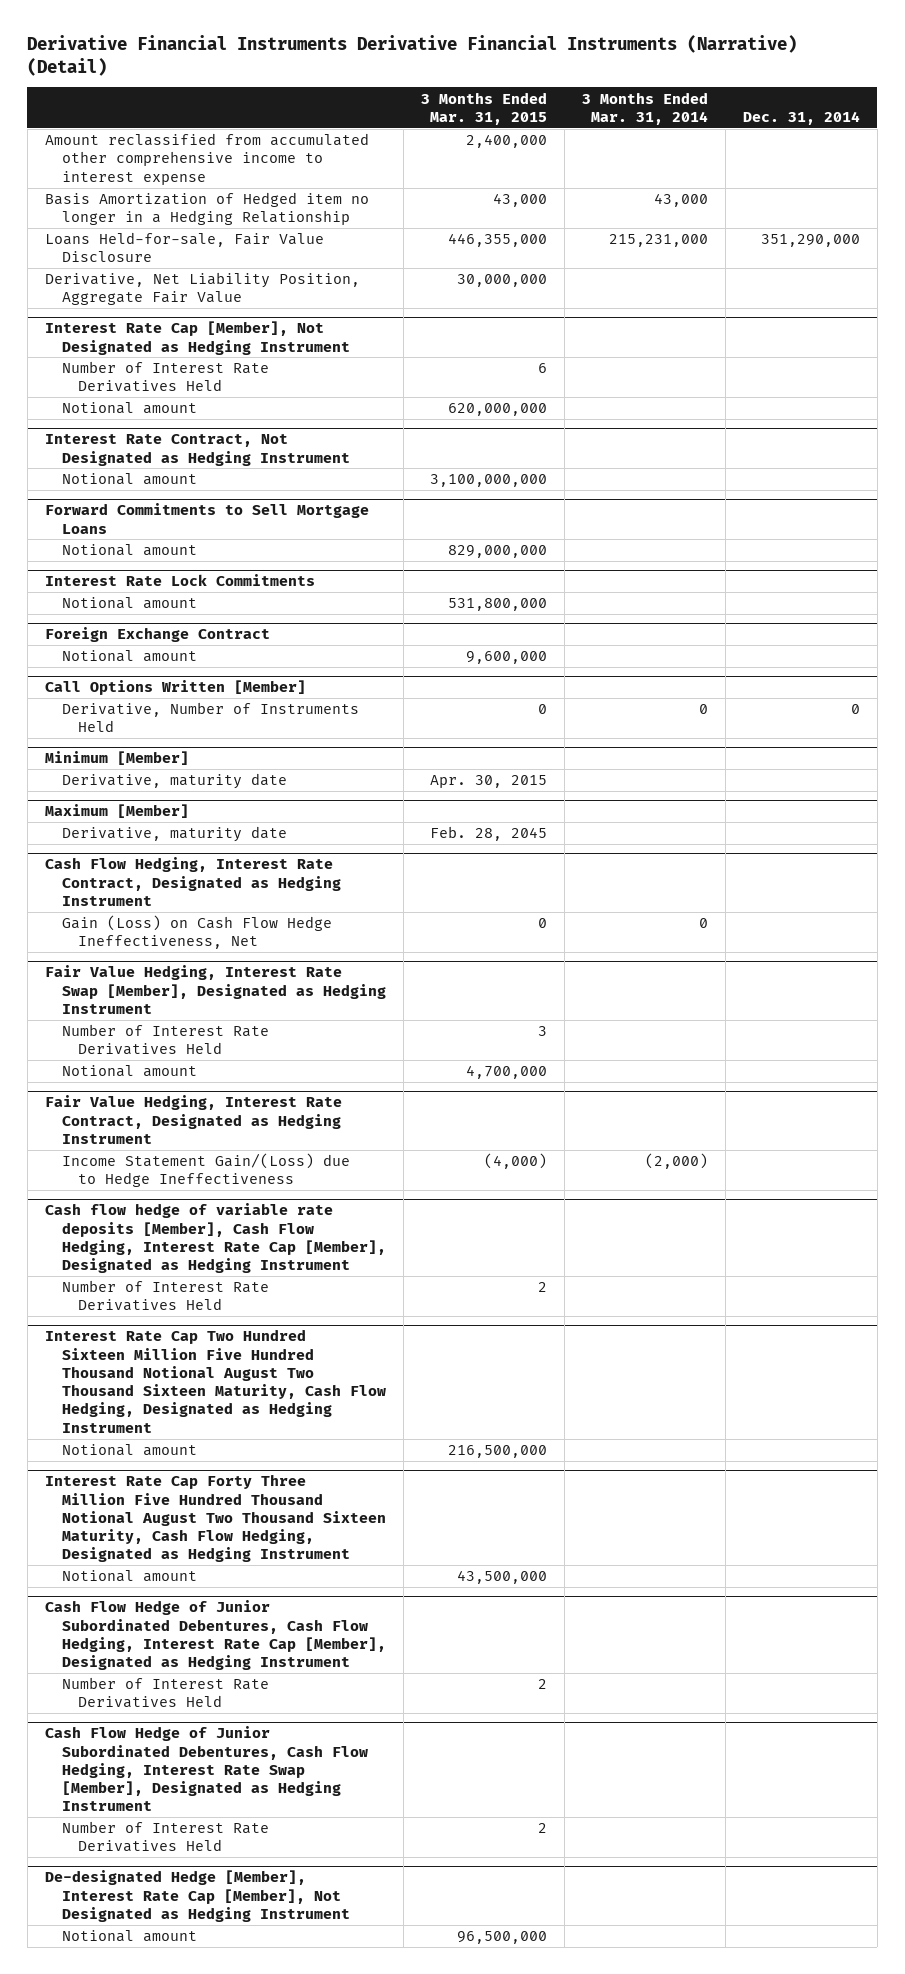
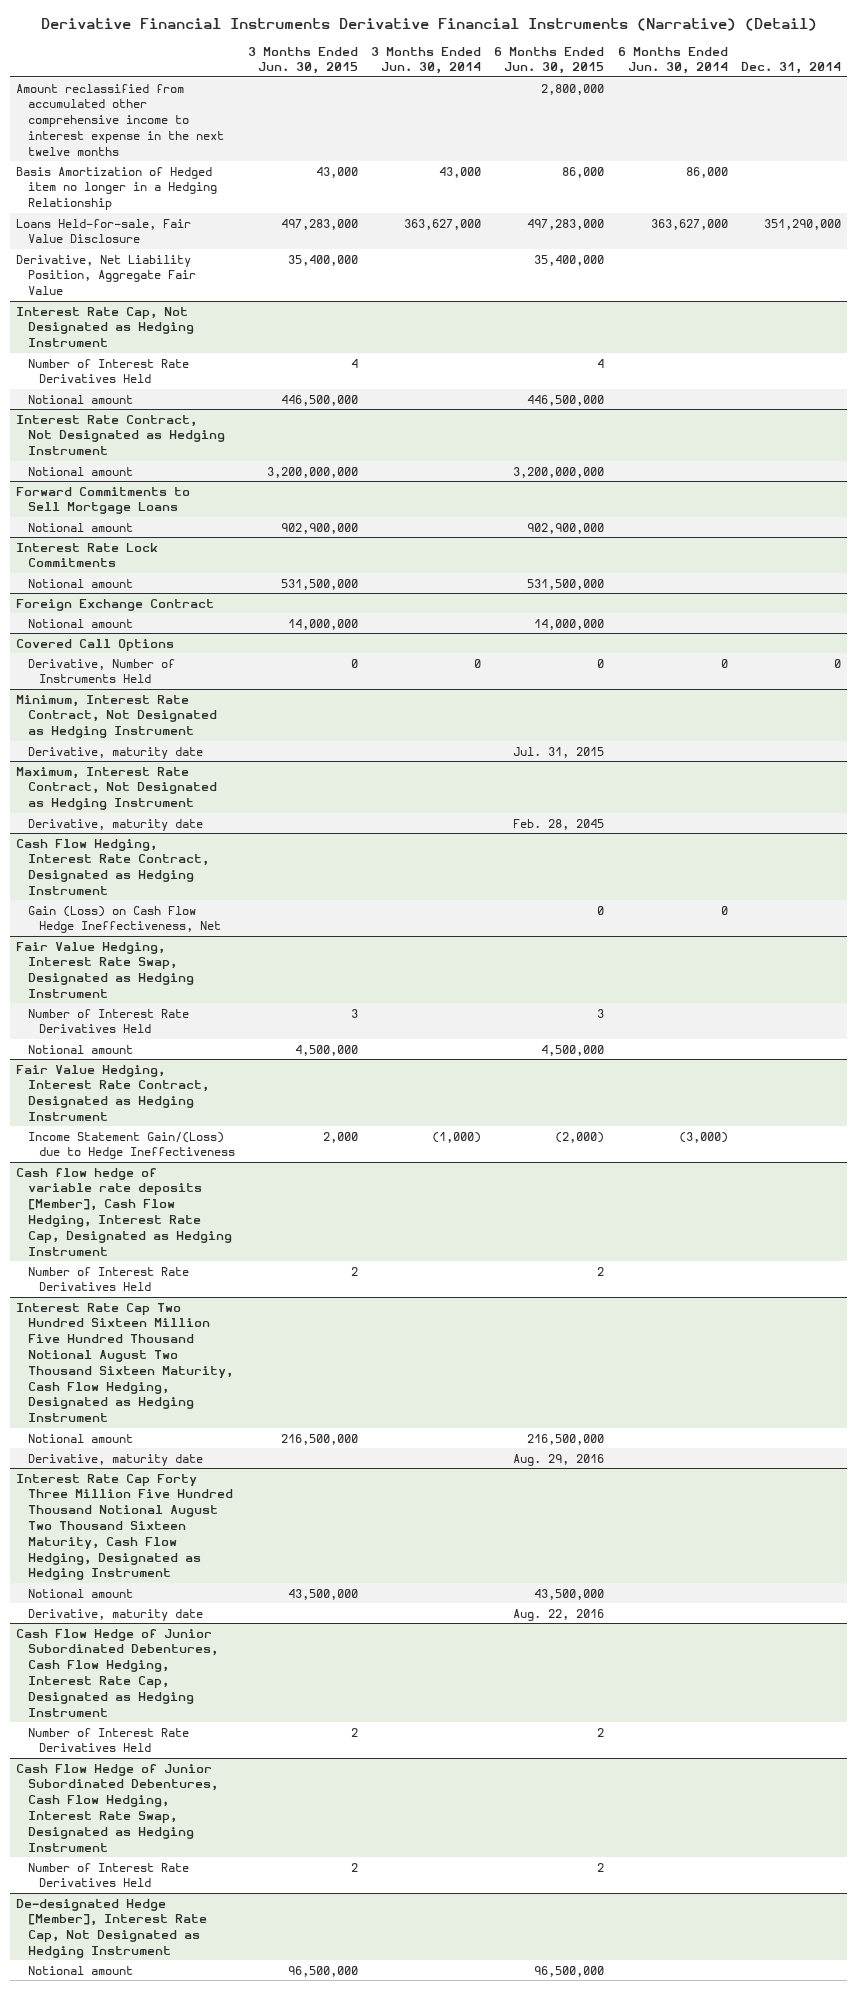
[420,91,547,125] 3 Months Ended Mar. 31, 2015 -> none
[581,91,708,125] 3 Months Ended Mar. 31, 2014 -> none
none -> [248,46,359,75] 3 Months Ended Jun. 30, 2015
none -> [371,46,482,75] 3 Months Ended Jun. 30, 2014
none -> [494,46,605,75] 6 Months Ended Jun. 30, 2015
none -> [617,46,728,75] 6 Months Ended Jun. 30, 2014
[44,133,369,185] Amount reclassified from accumulated other comprehensive income to interest expense -> [16,83,224,156] Amount reclassified from accumulated other comprehensive income to interest expense in the next twelve months
[44,321,350,355] Interest Rate Cap [Member], Not Designated as Hedging Instrument -> [16,306,194,348] Interest Rate Cap, Not Designated as Hedging Instrument
[44,680,306,696] Call Options Written [Member] -> [16,638,175,651] Covered Call Options
[44,751,189,766] Minimum [Member] -> [16,694,217,739] Minimum, Interest Rate Contract, Not Designated as Hedging Instrument
[44,804,189,819] Maximum [Member] -> [16,766,217,811] Maximum, Interest Rate Contract, Not Designated as Hedging Instrument
[44,965,386,1014] Fair Value Hedging, Interest Rate Swap [Member], Designated as Hedging Instrument -> [16,941,194,999] Fair Value Hedging, Interest Rate Swap, Designated as Hedging Instrument
[44,1203,386,1274] Cash flow hedge of variable rate deposits [Member], Cash Flow Hedging, Interest Rate Cap [Member], Designated as Hedging Instrument -> [16,1167,232,1256] Cash flow hedge of variable rate deposits [Member], Cash Flow Hedging, Interest Rate Cap, Designated as Hedging Instrument
none -> [27,1453,203,1466] Derivative, maturity date
none -> [27,1608,203,1621] Derivative, maturity date
[44,1600,386,1671] Cash Flow Hedge of Junior Subordinated Debentures, Cash Flow Hedging, Interest Rate Cap [Member], Designated as Hedging Instrument -> [16,1628,218,1717] Cash Flow Hedge of Junior Subordinated Debentures, Cash Flow Hedging, Interest Rate Cap, Designated as Hedging Instrument
[44,1726,368,1812] Cash Flow Hedge of Junior Subordinated Debentures, Cash Flow Hedging, Interest Rate Swap [Member], Designated as Hedging Instrument -> [16,1763,218,1852] Cash Flow Hedge of Junior Subordinated Debentures, Cash Flow Hedging, Interest Rate Swap, Designated as Hedging Instrument
[44,1870,350,1922] De-designated Hedge [Member], Interest Rate Cap [Member], Not Designated as Hedging Instrument -> [16,1898,207,1959] De-designated Hedge [Member], Interest Rate Cap, Not Designated as Hedging Instrument

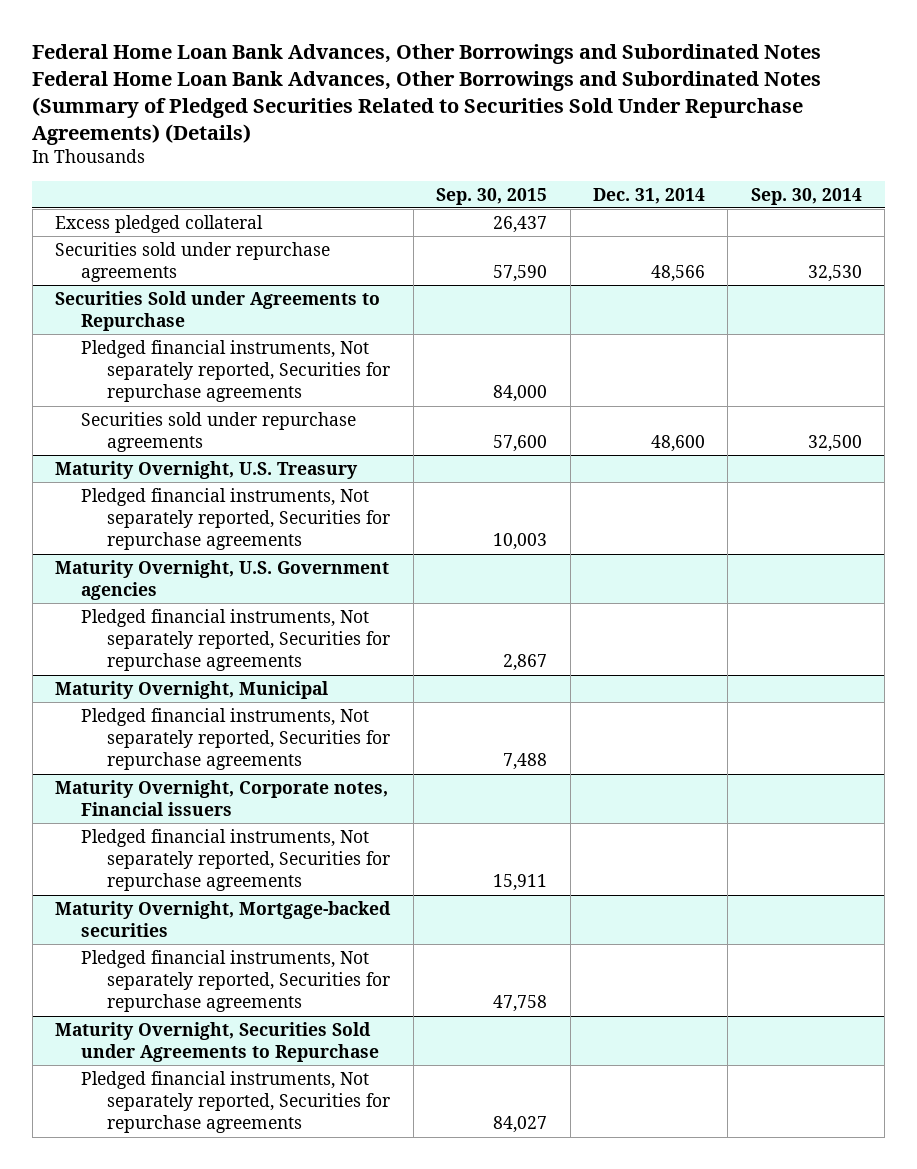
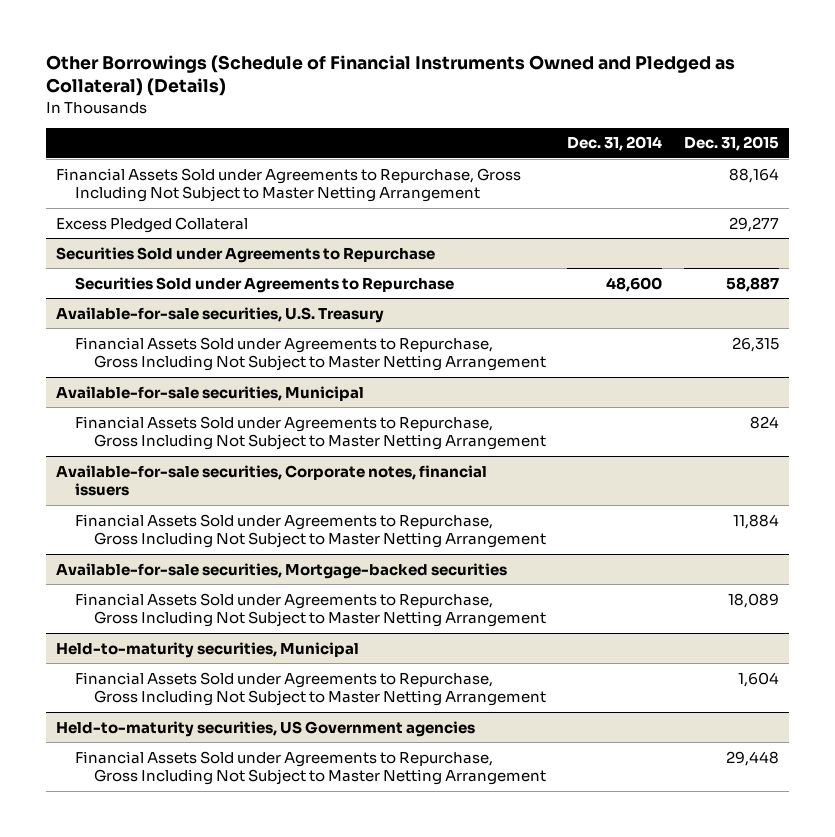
[32,44,822,145] Federal Home Loan Bank Advances, Other Borrowings and Subordinated Notes Federal Home Loan Bank Advances, Other Borrowings and Subordinated Notes (Summary of Pledged Securities Related to Securities Sold Under Repurchase Agreements) (Details) -> [45,54,735,97] Other Borrowings (Schedule of Financial Instruments Owned and Pledged as Collateral) (Details)
[436,187,548,205] Sep. 30, 2015 -> none
[750,187,862,205] Sep. 30, 2014 -> none
none -> [683,136,779,152] Dec. 31, 2015
[55,241,331,283] Securities sold under repurchase agreements -> none
none -> [56,167,522,203] Financial Assets Sold under Agreements to Repurchase, Gross Including Not Subject to Master Netting Arrangement
[55,214,264,233] Excess pledged collateral -> [56,216,249,233] Excess Pledged Collateral
[81,339,391,403] Pledged financial instruments, Not separately reported, Securities for repurchase agreements -> none
[55,460,359,479] Maturity Overnight, U.S. Treasury -> none
[81,487,391,551] Pledged financial instruments, Not separately reported, Securities for repurchase agreements -> none
[55,559,390,601] Maturity Overnight, U.S. Government agencies -> none
[81,608,391,672] Pledged financial instruments, Not separately reported, Securities for repurchase agreements -> none
[55,680,329,699] Maturity Overnight, Municipal -> none
[81,707,391,771] Pledged financial instruments, Not separately reported, Securities for repurchase agreements -> none
[55,779,389,817] Maturity Overnight, Corporate notes, Financial issuers -> none
[81,828,391,892] Pledged financial instruments, Not separately reported, Securities for repurchase agreements -> none
[55,900,392,938] Maturity Overnight, Mortgage-backed securities -> none
[81,949,391,1013] Pledged financial instruments, Not separately reported, Securities for repurchase agreements -> none
[55,1021,380,1063] Maturity Overnight, Securities Sold under Agreements to Repurchase -> none
[81,1070,391,1134] Pledged financial instruments, Not separately reported, Securities for repurchase agreements -> none
[81,411,357,453] Securities sold under repurchase agreements -> [75,276,455,293] Securities Sold under Agreements to Repurchase
none -> [56,306,385,323] Available-for-sale securities, U.S. Treasury
none -> [75,336,546,372] Financial Assets Sold under Agreements to Repurchase, Gross Including Not Subject to Master Netting Arrangement
none -> [56,385,365,401] Available-for-sale securities, Municipal
none -> [75,415,546,451] Financial Assets Sold under Agreements to Repurchase, Gross Including Not Subject to Master Netting Arrangement
none -> [56,464,488,497] Available-for-sale securities, Corporate notes, financial issuers
none -> [75,513,546,549] Financial Assets Sold under Agreements to Repurchase, Gross Including Not Subject to Master Netting Arrangement
none -> [56,562,508,579] Available-for-sale securities, Mortgage-backed securities
none -> [75,592,546,628] Financial Assets Sold under Agreements to Repurchase, Gross Including Not Subject to Master Netting Arrangement
none -> [56,641,360,658] Held-to-maturity securities, Municipal
none -> [75,671,546,707] Financial Assets Sold under Agreements to Repurchase, Gross Including Not Subject to Master Netting Arrangement
none -> [56,720,476,737] Held-to-maturity securities, US Government agencies
none -> [75,750,546,786] Financial Assets Sold under Agreements to Repurchase, Gross Including Not Subject to Master Netting Arrangement

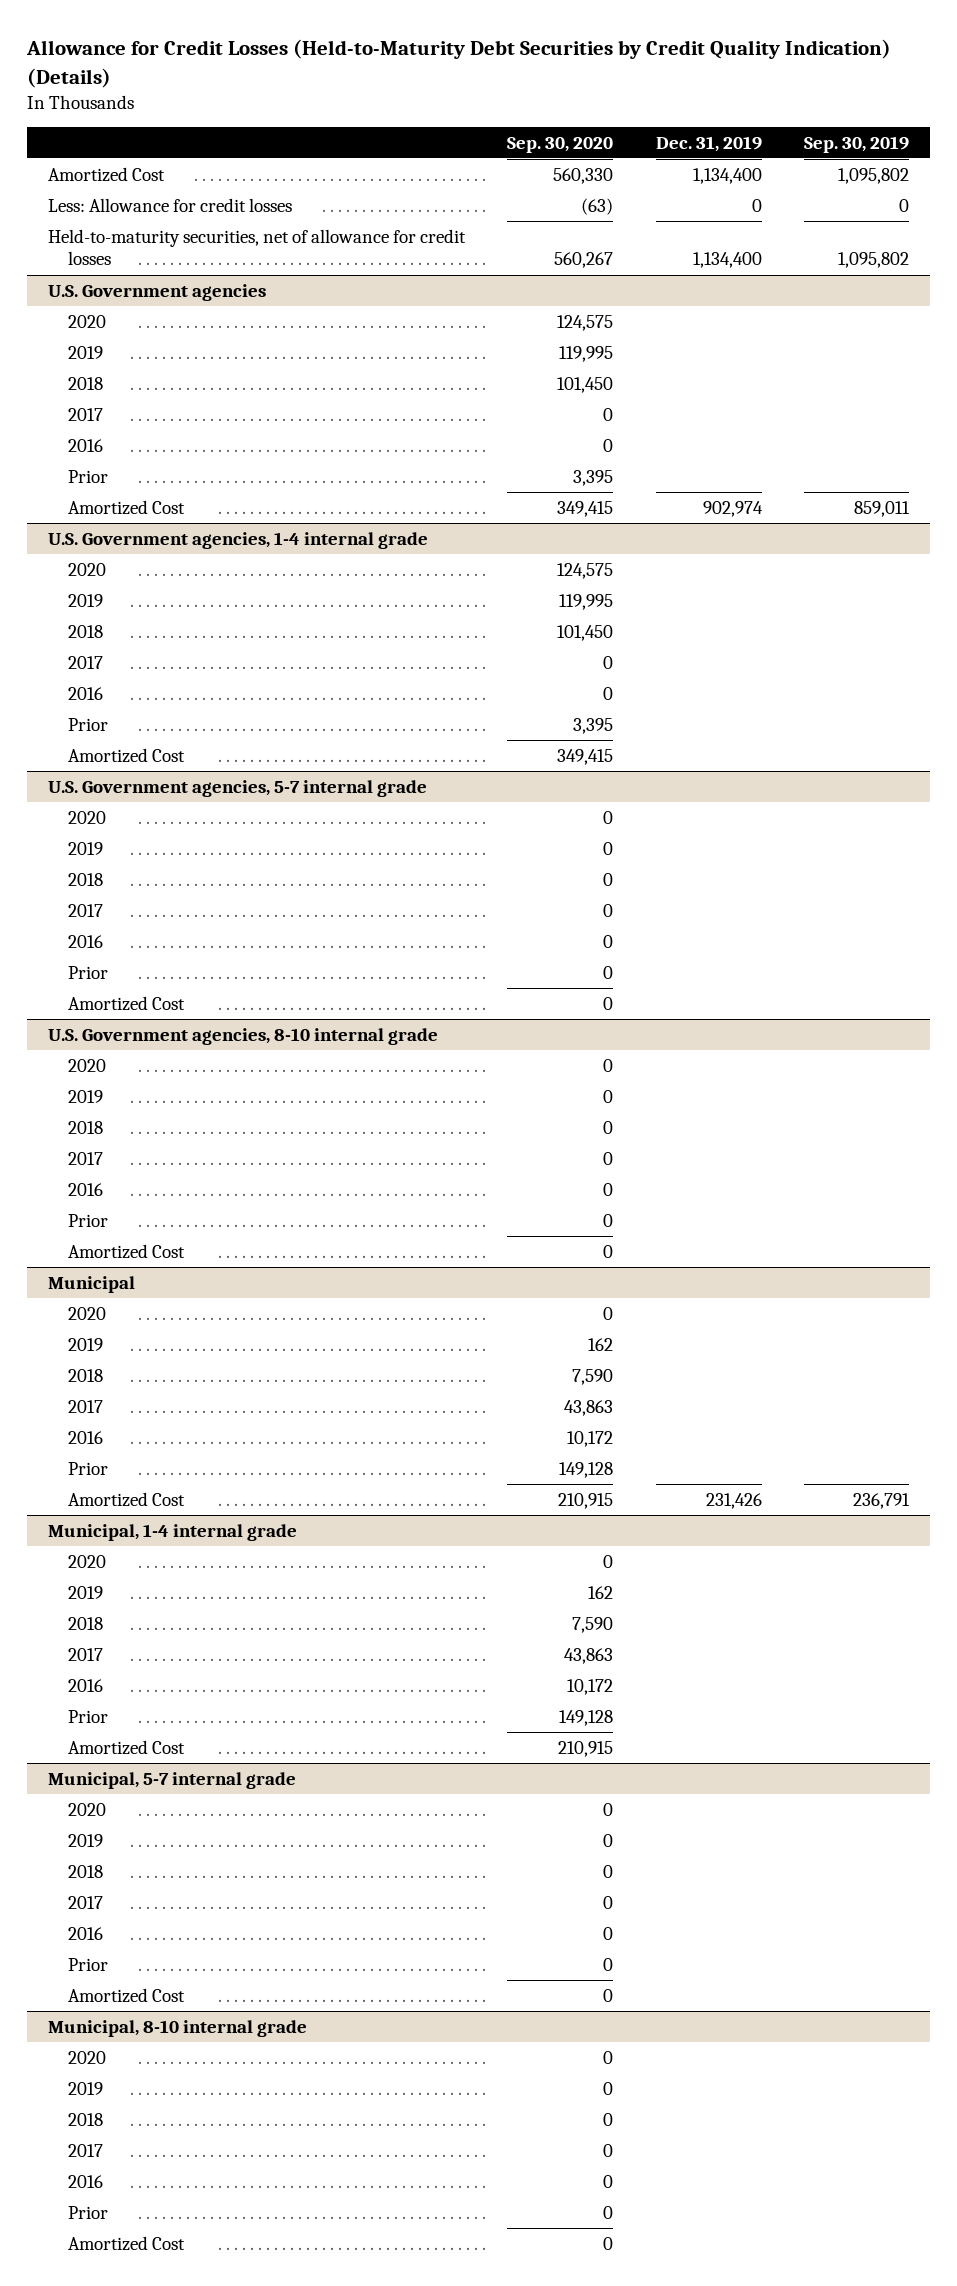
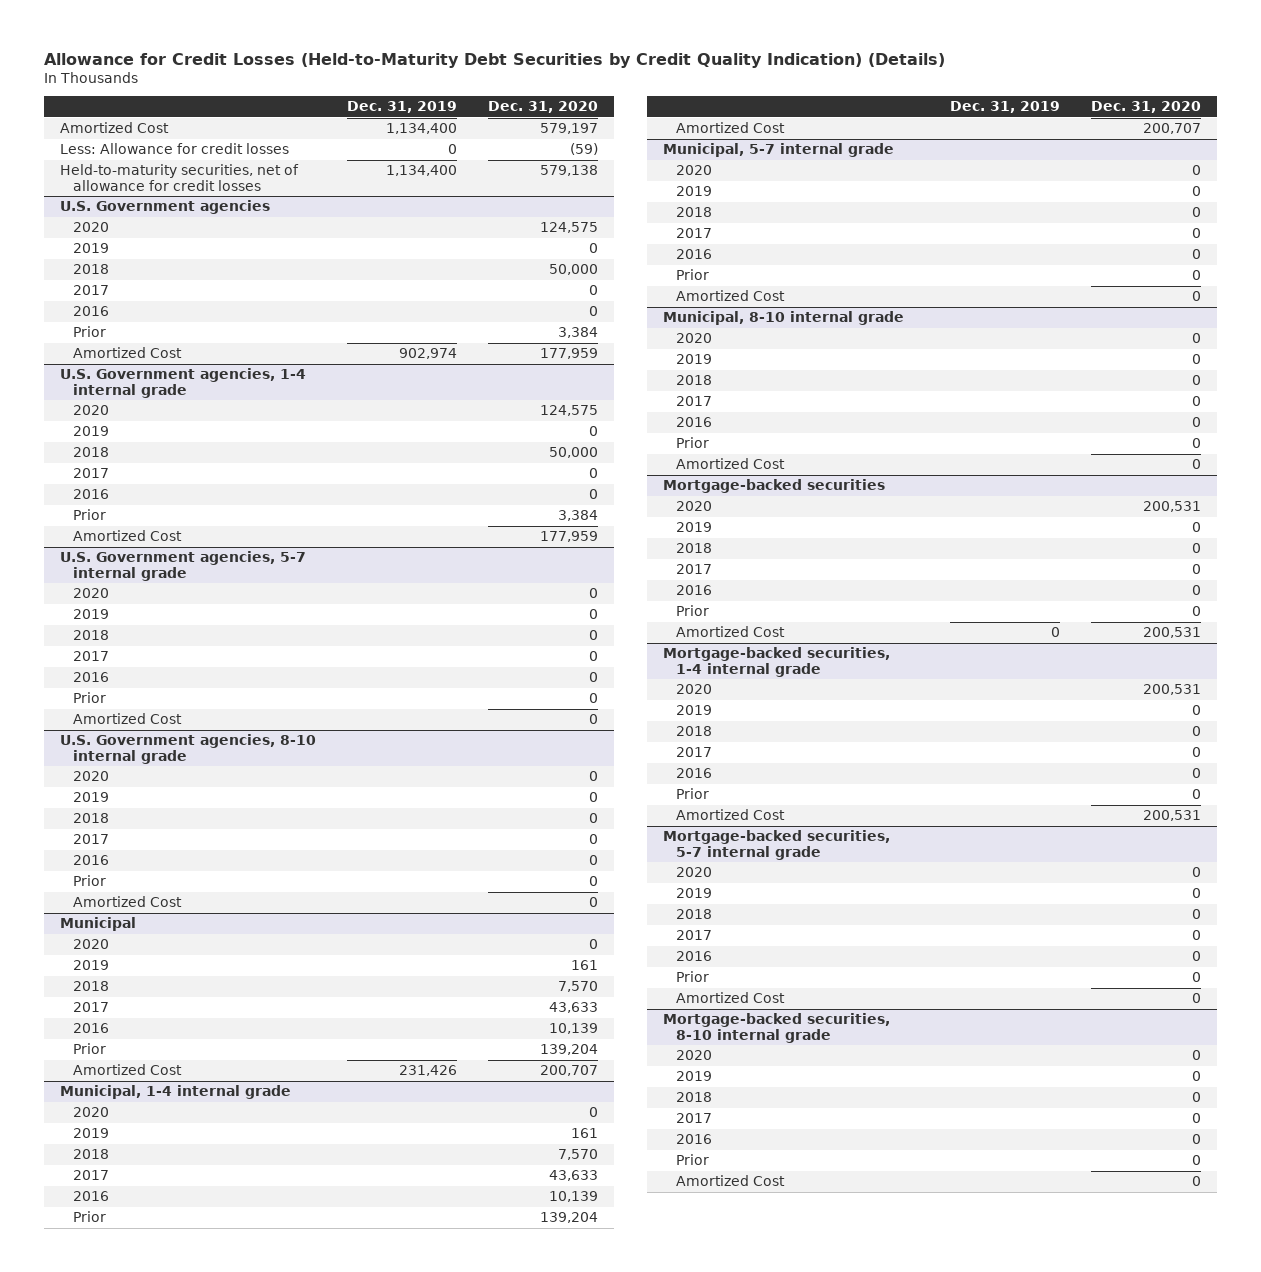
[507,136,614,153] Sep. 30, 2020 -> none
[803,135,909,153] Sep. 30, 2019 -> none
none -> [488,101,599,114] Dec. 31, 2020
none -> [662,479,885,494] Mortgage-backed securities
none -> [676,501,713,512] 2020
none -> [676,522,713,533] 2019
none -> [676,543,713,554] 2018
none -> [676,564,713,575] 2017
none -> [676,585,713,596] 2016
none -> [676,605,710,617] Prior
none -> [676,626,786,638] Amortized Cost
none -> [662,647,890,677] Mortgage-backed securities, 1-4 internal grade
none -> [676,684,713,695] 2020
none -> [676,705,713,716] 2019
none -> [676,726,713,737] 2018
none -> [676,747,713,758] 2017
none -> [676,768,713,779] 2016
none -> [676,788,710,800] Prior
none -> [676,809,786,821] Amortized Cost
none -> [662,830,890,860] Mortgage-backed securities, 5-7 internal grade
none -> [676,867,713,878] 2020
none -> [676,888,713,899] 2019
none -> [676,909,713,920] 2018
none -> [676,930,713,941] 2017
none -> [676,951,713,962] 2016
none -> [676,971,710,983] Prior
none -> [676,992,786,1004] Amortized Cost
none -> [662,1013,890,1043] Mortgage-backed securities, 8-10 internal grade
none -> [676,1050,713,1061] 2020
none -> [676,1071,713,1082] 2019
none -> [676,1092,713,1103] 2018
none -> [676,1113,713,1124] 2017
none -> [676,1134,713,1145] 2016
none -> [676,1154,710,1166] Prior
none -> [676,1175,786,1187] Amortized Cost

